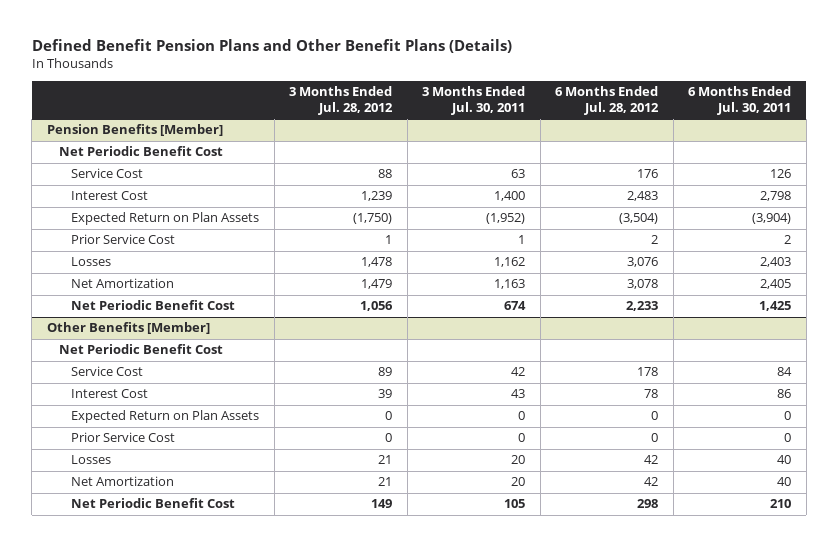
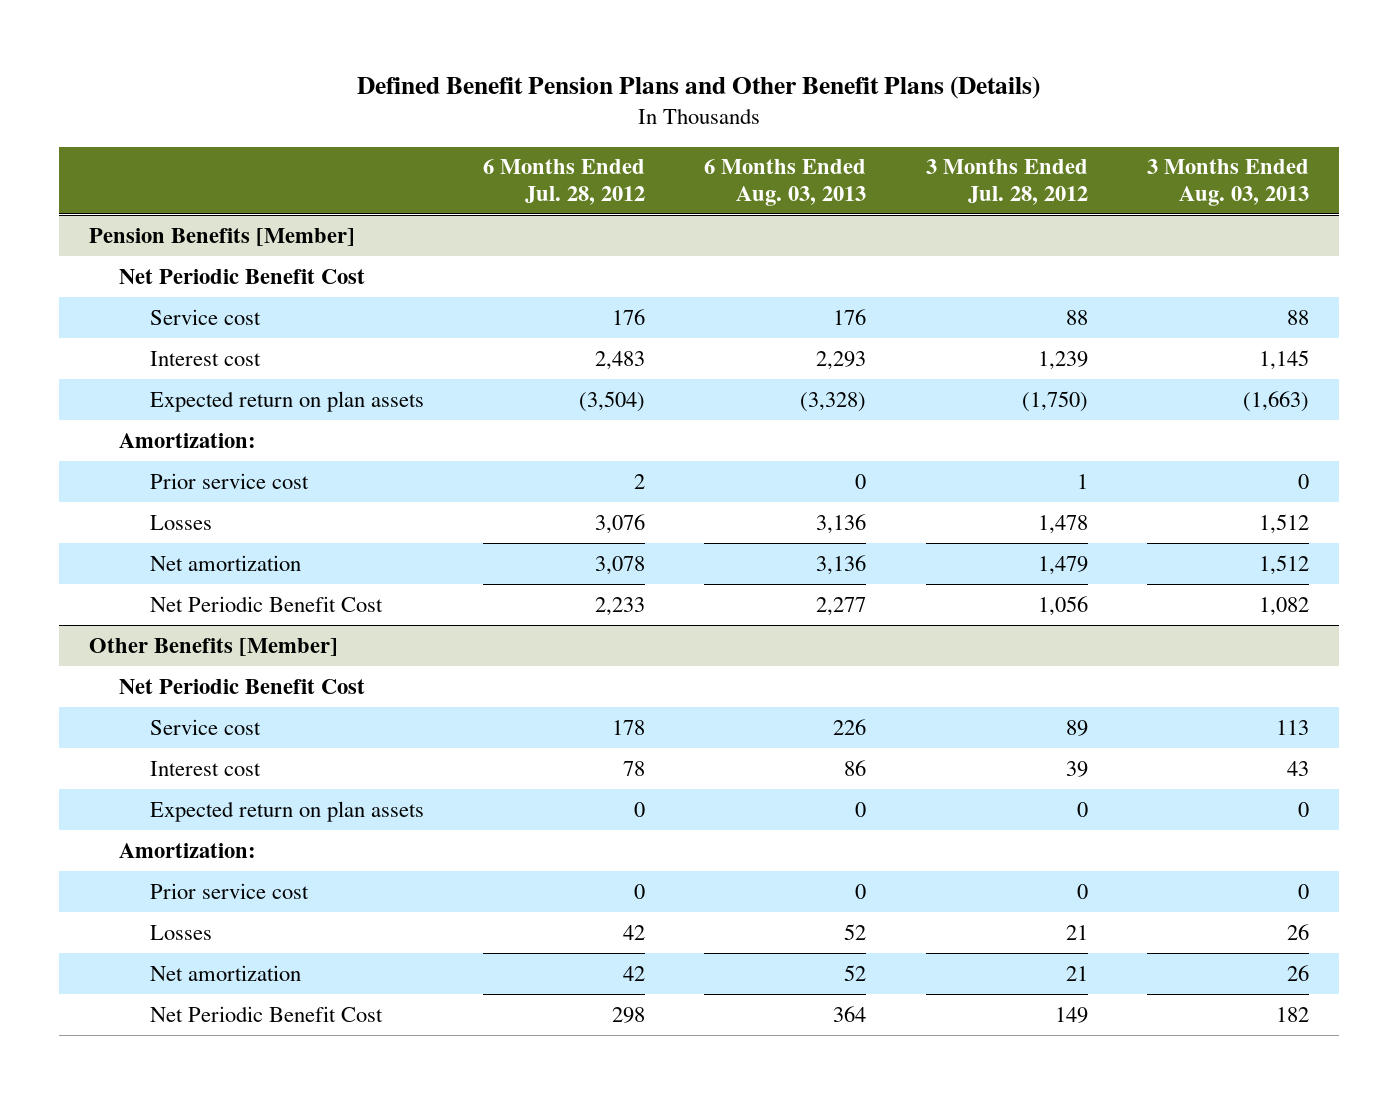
[422,86,526,116] 3 Months Ended Jul. 30, 2011 -> none
[688,86,792,116] 6 Months Ended Jul. 30, 2011 -> none
none -> [704,159,867,206] 6 Months Ended Aug. 03, 2013
none -> [1147,159,1310,206] 3 Months Ended Aug. 03, 2013
[71,168,144,179] Service Cost -> [149,308,261,325] Service cost
[71,191,149,201] Interest Cost -> [149,350,261,366] Interest cost
[71,212,260,226] Expected Return on Plan Assets -> [149,390,424,412] Expected return on plan assets
none -> [119,432,257,448] Amortization:
[71,234,176,245] Prior Service Cost -> [149,472,309,489] Prior service cost
[71,278,175,289] Net Amortization -> [149,554,301,571] Net amortization
[71,366,144,377] Service Cost -> [149,718,261,735] Service cost
[71,389,149,399] Interest Cost -> [149,760,261,776] Interest cost
[71,410,260,424] Expected Return on Plan Assets -> [149,800,424,822] Expected return on plan assets
none -> [119,842,257,858] Amortization:
[71,432,176,443] Prior Service Cost -> [149,882,309,899] Prior service cost
[71,476,175,487] Net Amortization -> [149,964,301,981] Net amortization

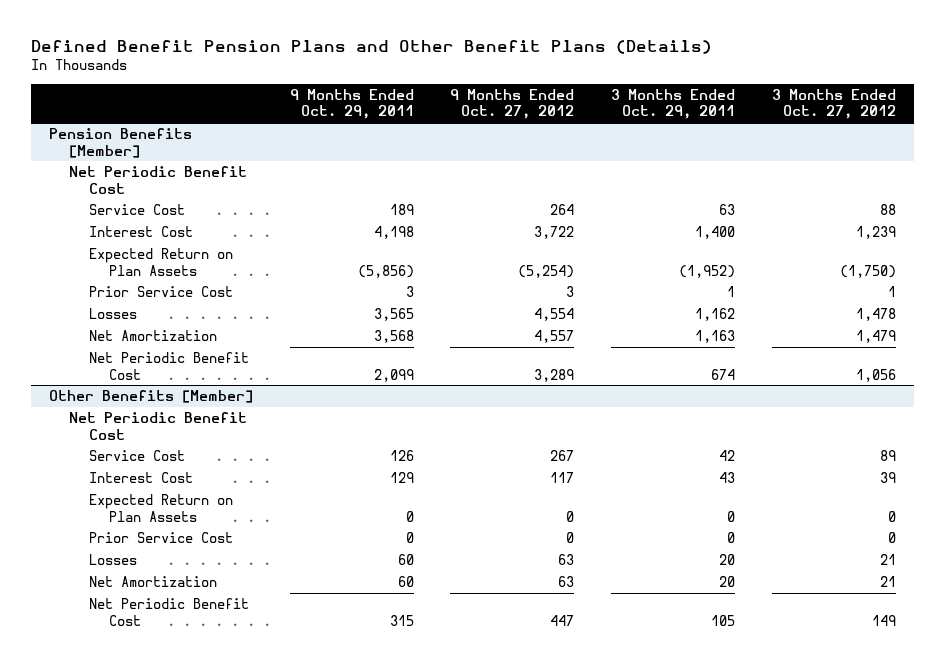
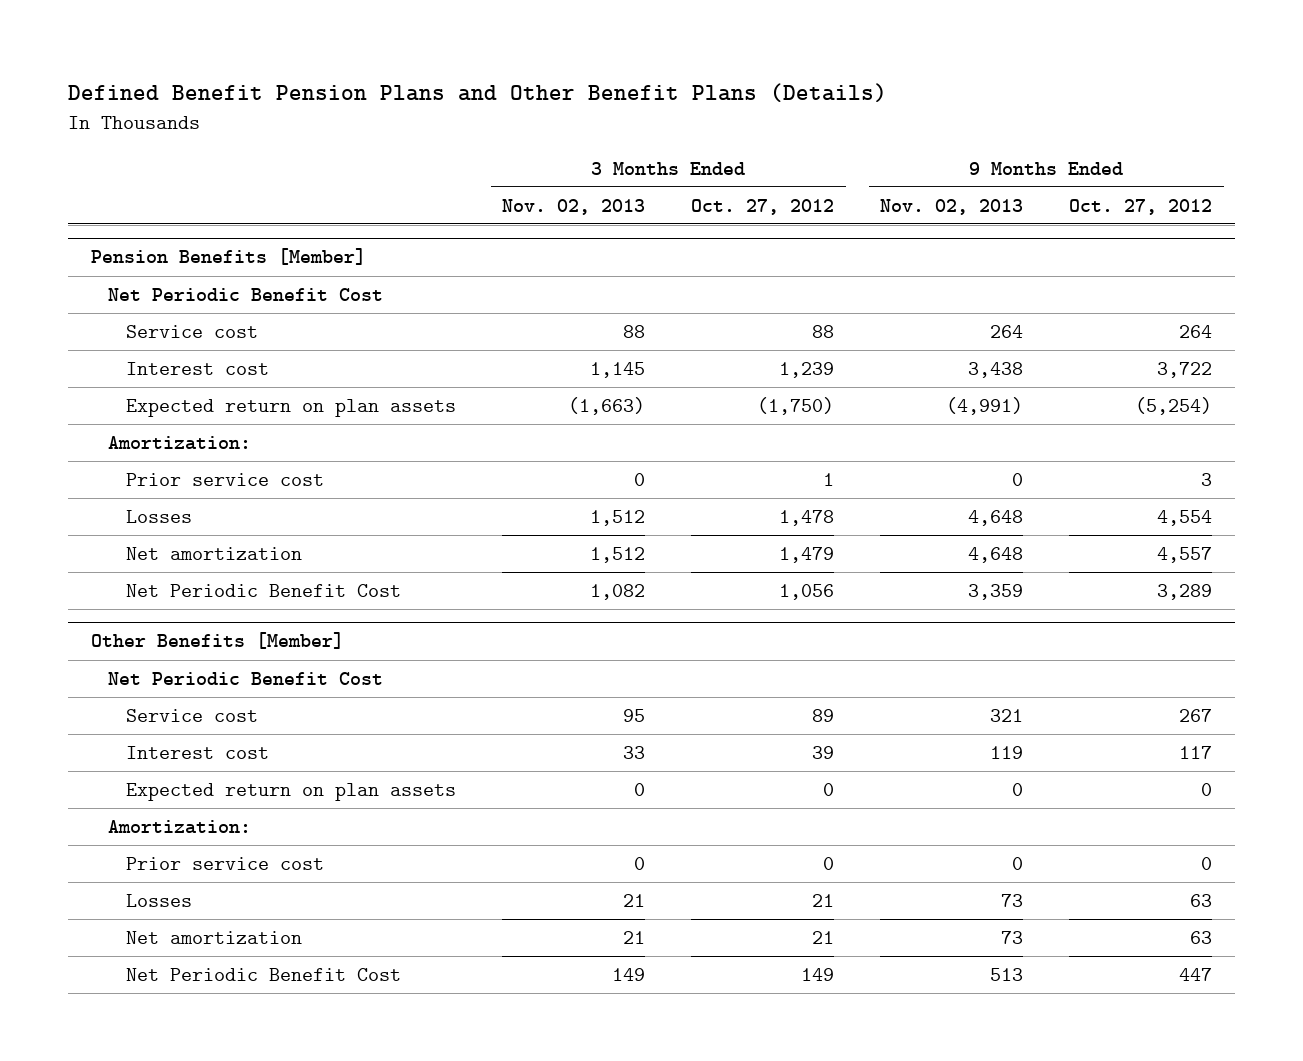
[289,88,414,120] 9 Months Ended Oct. 29, 2011 -> none
[610,88,735,120] 3 Months Ended Oct. 29, 2011 -> none
none -> [502,198,646,215] Nov. 02, 2013
none -> [880,198,1024,215] Nov. 02, 2013
[88,204,185,216] Service Cost -> [125,324,258,338] Service cost
[88,226,193,238] Interest Cost -> [125,361,269,375] Interest cost
[88,248,233,276] Expected Return on Plan Assets -> [125,398,456,417] Expected return on plan assets
none -> [108,435,252,450] Amortization:
[88,286,233,298] Prior Service Cost -> [125,472,324,486] Prior service cost
[88,330,217,342] Net Amortization -> [125,546,302,560] Net amortization
[88,450,185,462] Service Cost -> [125,708,258,722] Service cost
[88,472,193,484] Interest Cost -> [125,745,269,759] Interest cost
[88,494,233,522] Expected Return on Plan Assets -> [125,782,456,801] Expected return on plan assets
none -> [108,819,252,834] Amortization:
[88,532,233,544] Prior Service Cost -> [125,856,324,870] Prior service cost
[88,576,217,588] Net Amortization -> [125,930,302,944] Net amortization

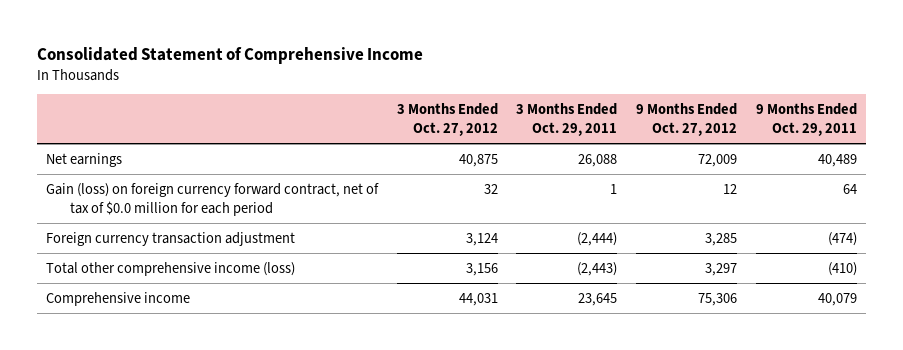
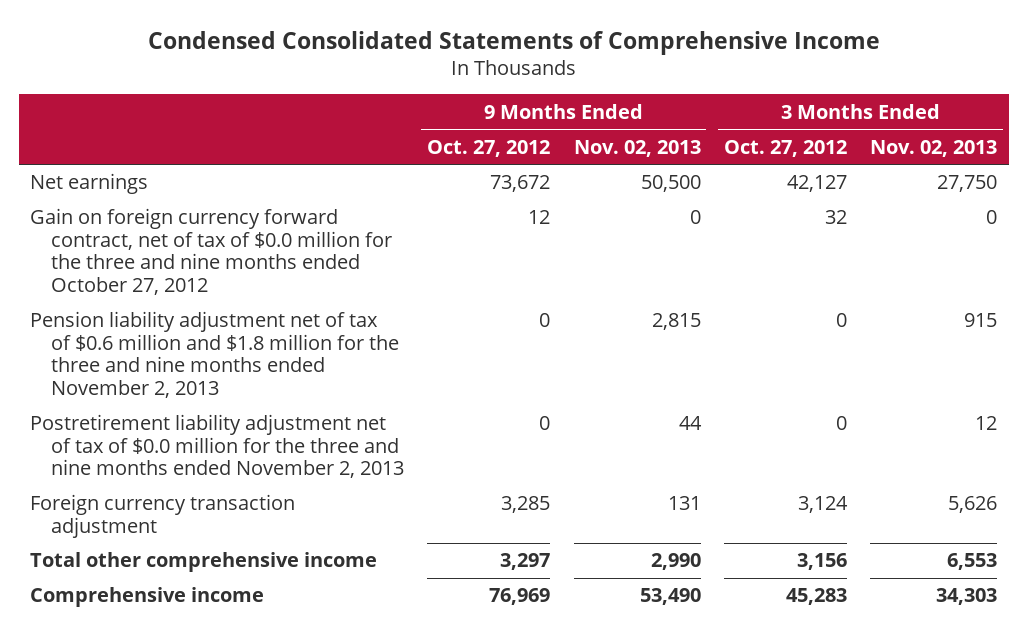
[36,46,423,64] Consolidated Statement of Comprehensive Income -> [147,30,880,55] Condensed Consolidated Statements of Comprehensive Income
[516,103,618,137] 3 Months Ended Oct. 29, 2011 -> none
[755,103,857,137] 9 Months Ended Oct. 29, 2011 -> none
none -> [573,139,701,157] Nov. 02, 2013
none -> [870,139,998,157] Nov. 02, 2013
[458,153,498,167] 40,875 -> [786,175,847,193] 42,127
[698,153,738,167] 72,009 -> [490,175,551,193] 73,672
[46,182,380,216] Gain (loss) on foreign currency forward contract, net of tax of $0.0 million for each period -> [30,208,392,295] Gain on foreign currency forward contract, net of tax of $0.0 million for the three and nine months ended October 27, 2012
none -> [30,311,399,398] Pension liability adjustment net of tax of $0.6 million and $1.8 million for the three and nine months ended November 2, 2013
none -> [30,414,404,479] Postretirement liability adjustment net of tax of $0.0 million for the three and nine months ended November 2, 2013
[46,261,296,276] Total other comprehensive income (loss) -> [30,552,378,573] Total other comprehensive income
[458,292,498,306] 44,031 -> [785,588,847,606] 45,283
[698,292,738,306] 75,306 -> [489,588,551,606] 76,969

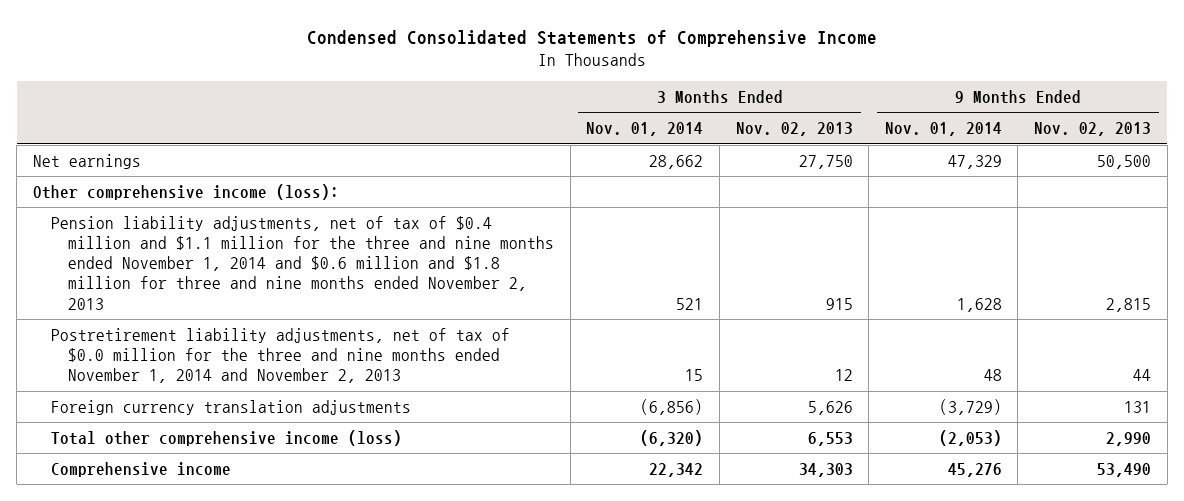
[427,139,551,157] Oct. 27, 2012 -> none
[723,139,847,157] Oct. 27, 2012 -> none
none -> [586,122,704,137] Nov. 01, 2014
none -> [884,122,1002,137] Nov. 01, 2014
[30,208,392,295] Gain on foreign currency forward contract, net of tax of $0.0 million for the three and nine months ended October 27, 2012 -> none
none -> [33,183,340,200] Other comprehensive income (loss):
[30,311,399,398] Pension liability adjustment net of tax of $0.6 million and $1.8 million for the three and nine months ended November 2, 2013 -> [50,215,555,310] Pension liability adjustments, net of tax of $0.4 million and $1.1 million for the three and nine months ended November 1, 2014 and $0.6 million and $1.8 million for three and nine months ended November 2, 2013
[30,414,404,479] Postretirement liability adjustment net of tax of $0.0 million for the three and nine months ended November 2, 2013 -> [50,327,510,384] Postretirement liability adjustments, net of tax of $0.0 million for the three and nine months ended November 1, 2014 and November 2, 2013
[30,494,296,538] Foreign currency transaction adjustment -> [50,399,411,415] Foreign currency translation adjustments
[30,552,378,573] Total other comprehensive income -> [50,429,402,446] Total other comprehensive income (loss)

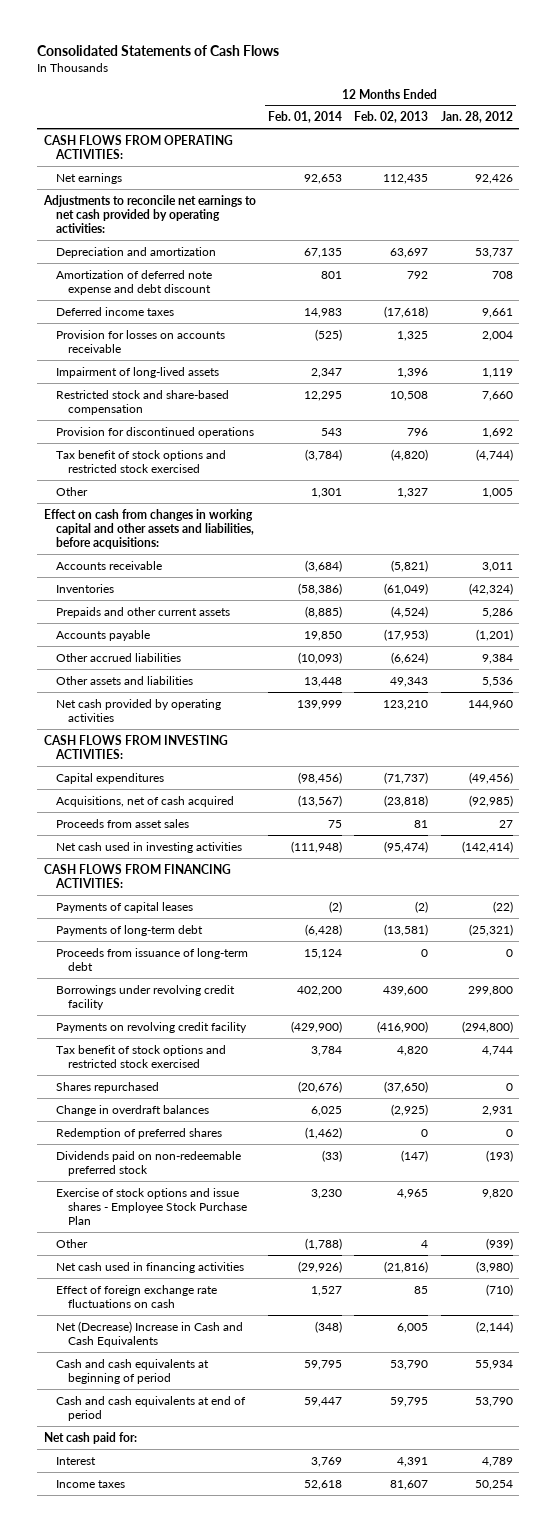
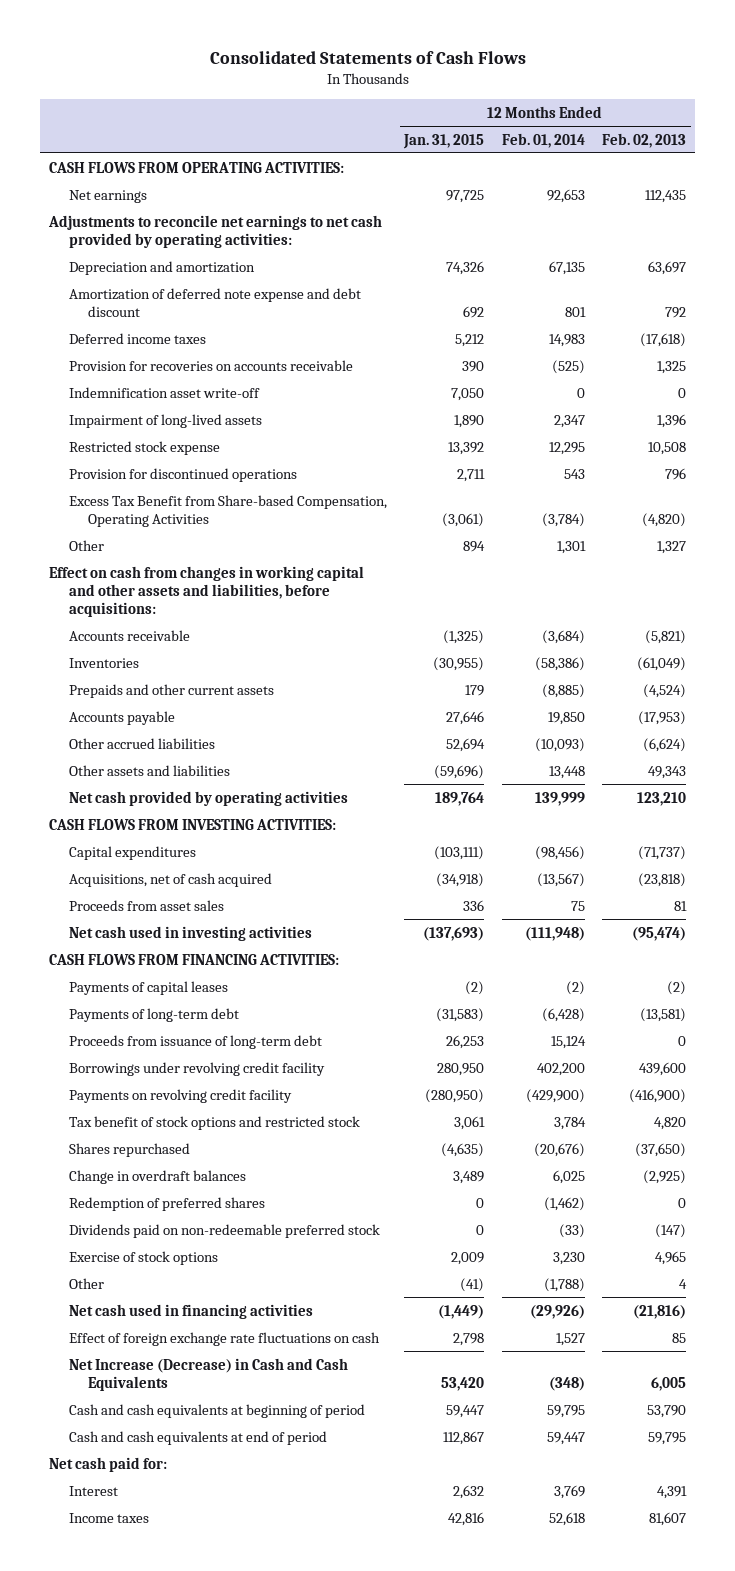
[440,111,513,124] Jan. 28, 2012 -> none
none -> [403,133,485,149] Jan. 31, 2015
[55,329,225,353] Provision for losses on accounts receivable -> [68,359,353,371] Provision for recoveries on accounts receivable
none -> [68,386,260,398] Indemnification asset write-off
[55,389,229,415] Restricted stock and share-based compensation -> [68,440,220,455] Restricted stock expense
[55,449,226,473] Tax benefit of stock options and restricted stock exercised -> [68,494,387,527] Excess Tax Benefit from Share-based Compensation, Operating Activities
[55,1044,226,1068] Tax benefit of stock options and restricted stock exercised -> [68,1115,360,1130] Tax benefit of stock options and restricted stock
[55,1187,248,1225] Exercise of stock options and issue shares - Employee Stock Purchase Plan -> [68,1250,218,1265] Exercise of stock options
[55,1320,243,1347] Net (Decrease) Increase in Cash and Cash Equivalents -> [68,1357,348,1391] Net Increase (Decrease) in Cash and Cash Equivalents

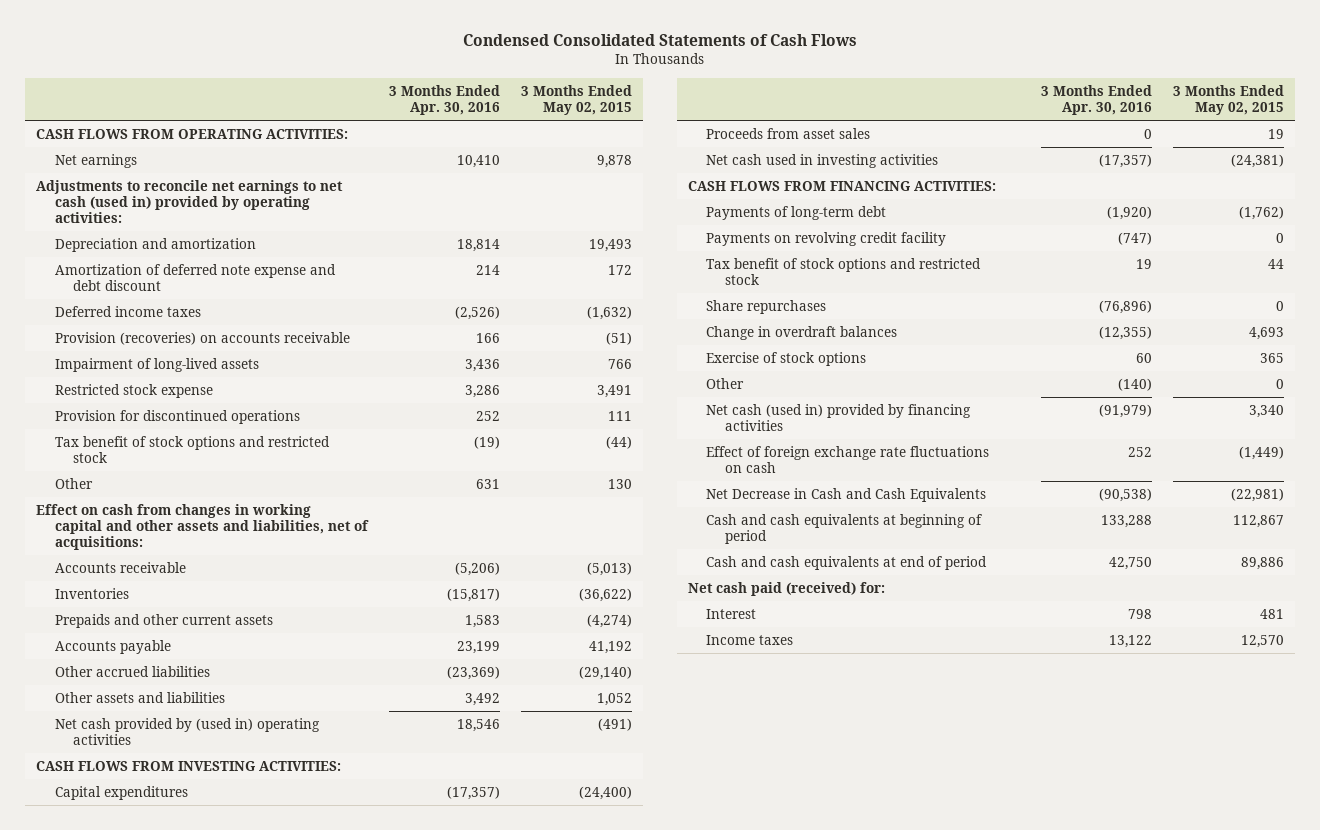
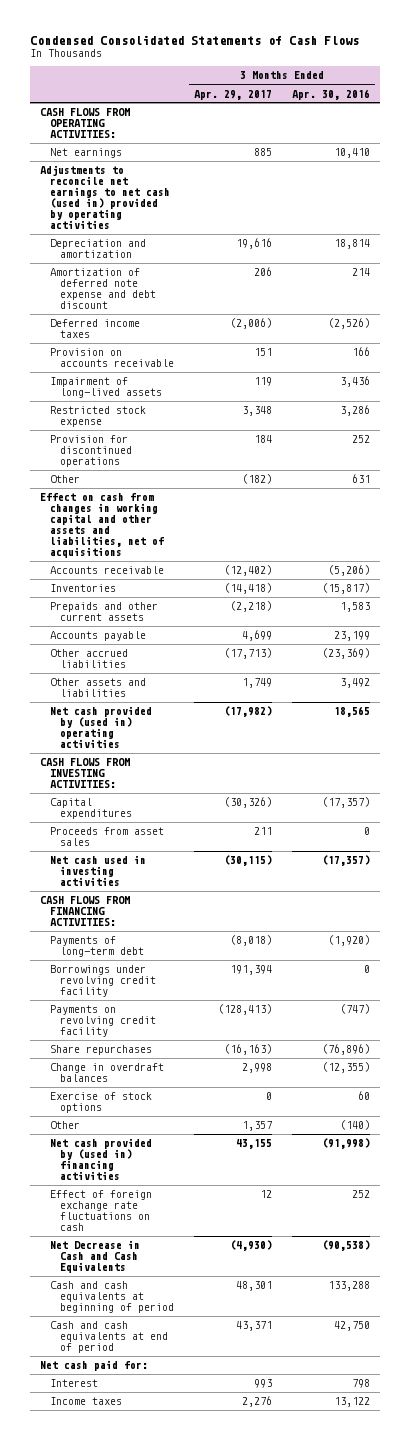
[521,84,633,116] 3 Months Ended May 02, 2015 -> none
none -> [193,89,272,100] Apr. 29, 2017
[35,179,343,224] Adjustments to reconcile net earnings to net cash (used in) provided by operating activities: -> [40,165,171,230] Adjustments to reconcile net earnings to net cash (used in) provided by operating activities
[54,331,350,345] Provision (recoveries) on accounts receivable -> [50,348,175,368] Provision on accounts receivable
[54,435,330,464] Tax benefit of stock options and restricted stock -> none
[35,503,369,551] Effect on cash from changes in working capital and other assets and liabilities, net of acquisitions: -> [40,493,165,559] Effect on cash from changes in working capital and other assets and liabilities, net of acquisitions
[456,718,500,732] 18,546 -> [333,706,370,718] 18,565
none -> [50,965,157,998] Borrowings under revolving credit facility
[706,257,982,286] Tax benefit of stock options and restricted stock -> none
[706,403,972,432] Net cash (used in) provided by financing activities -> [50,1138,153,1181] Net cash provided by (used in) financing activities
[1098,403,1152,418] (91,979) -> [321,1138,370,1150] (91,998)
[687,581,885,596] Net cash paid (received) for: -> [40,1360,149,1372] Net cash paid for:

